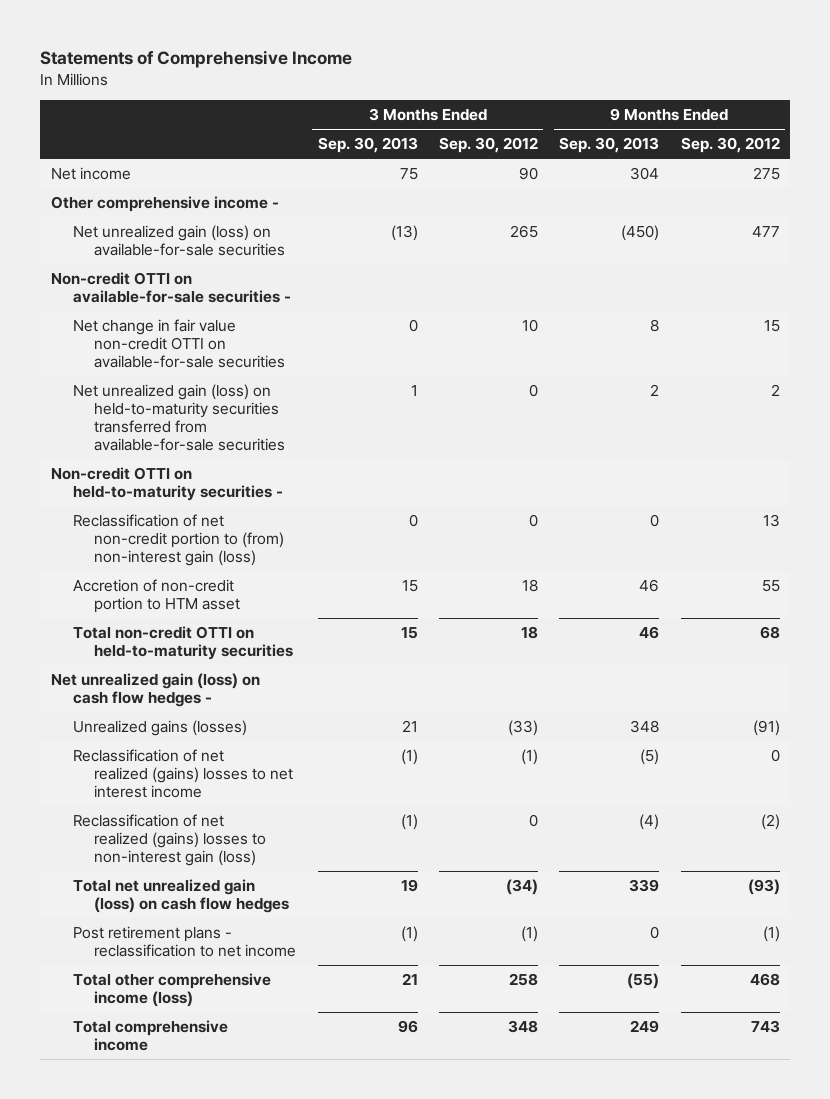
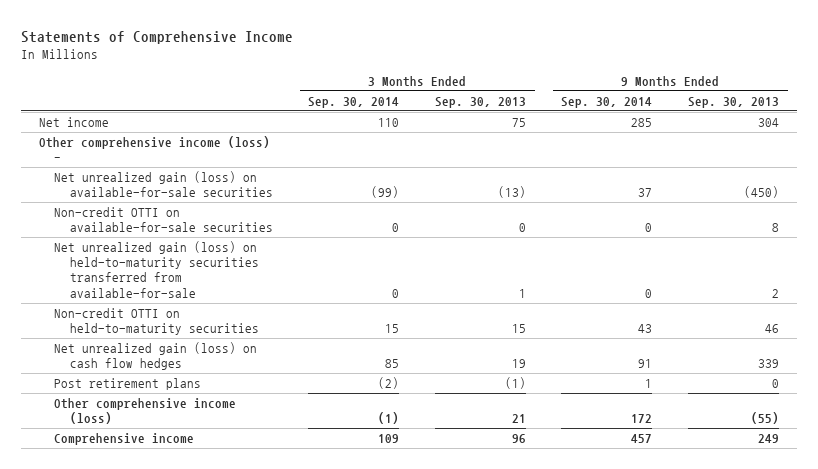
[438,137,538,154] Sep. 30, 2012 -> none
[680,137,780,154] Sep. 30, 2012 -> none
none -> [308,96,400,108] Sep. 30, 2014
none -> [561,96,653,108] Sep. 30, 2014
[50,196,279,213] Other comprehensive income - -> [38,136,270,162] Other comprehensive income (loss) -
[50,272,291,304] Non-credit OTTI on available-for-sale securities - -> none
[50,467,283,502] Non-credit OTTI on held-to-maturity securities - -> none
[72,514,285,567] Reclassification of net non-credit portion to (from) non-interest gain (loss) -> none
[72,579,241,614] Accretion of non-credit portion to HTM asset -> none
[50,673,260,708] Net unrealized gain (loss) on cash flow hedges - -> none
[72,720,247,737] Unrealized gains (losses) -> none
[72,749,294,799] Reclassification of net realized (gains) losses to net interest income -> none
[72,814,267,867] Reclassification of net realized (gains) losses to non-interest gain (loss) -> none
[72,319,286,369] Net change in fair value non-credit OTTI on available-for-sale securities -> [54,207,273,233] Non-credit OTTI on available-for-sale securities
[72,384,286,452] Net unrealized gain (loss) on held-to-maturity securities transferred from available-for-sale securities -> [54,241,259,298] Net unrealized gain (loss) on held-to-maturity securities transferred from available-for-sale
[72,626,294,661] Total non-credit OTTI on held-to-maturity securities -> [54,308,259,336] Non-credit OTTI on held-to-maturity securities
[72,879,290,914] Total net unrealized gain (loss) on cash flow hedges -> [54,342,258,371] Net unrealized gain (loss) on cash flow hedges
[72,926,297,958] Post retirement plans - reclassification to net income -> [54,378,202,391] Post retirement plans
[72,973,271,1008] Total other comprehensive income (loss) -> [54,398,237,425] Other comprehensive income (loss)
[72,1020,228,1052] Total comprehensive income -> [54,433,195,446] Comprehensive income

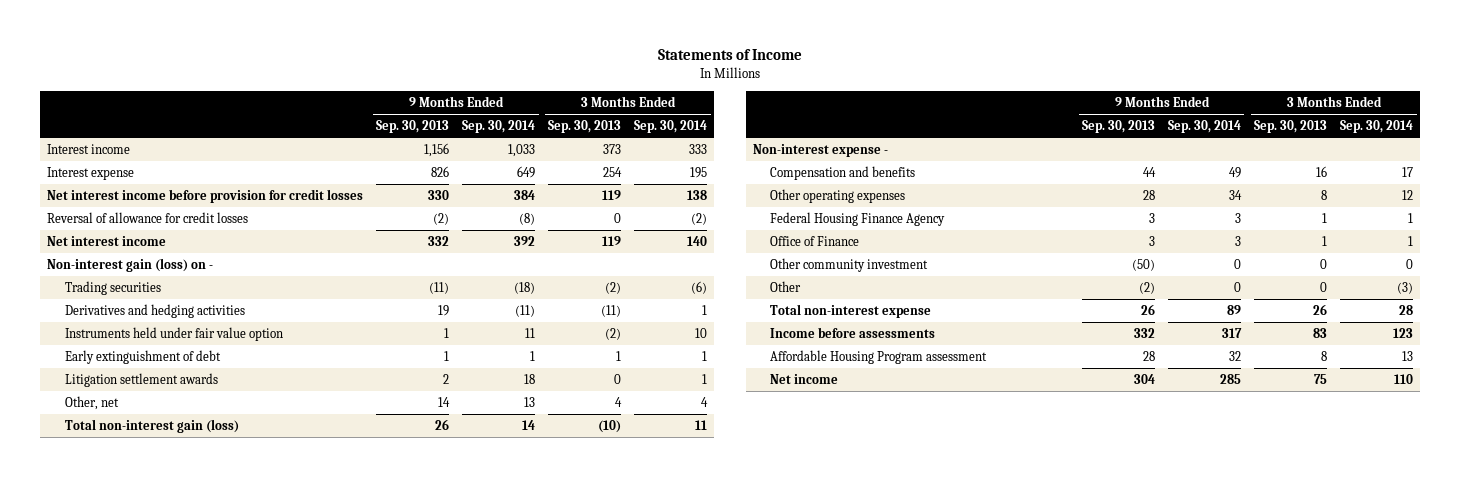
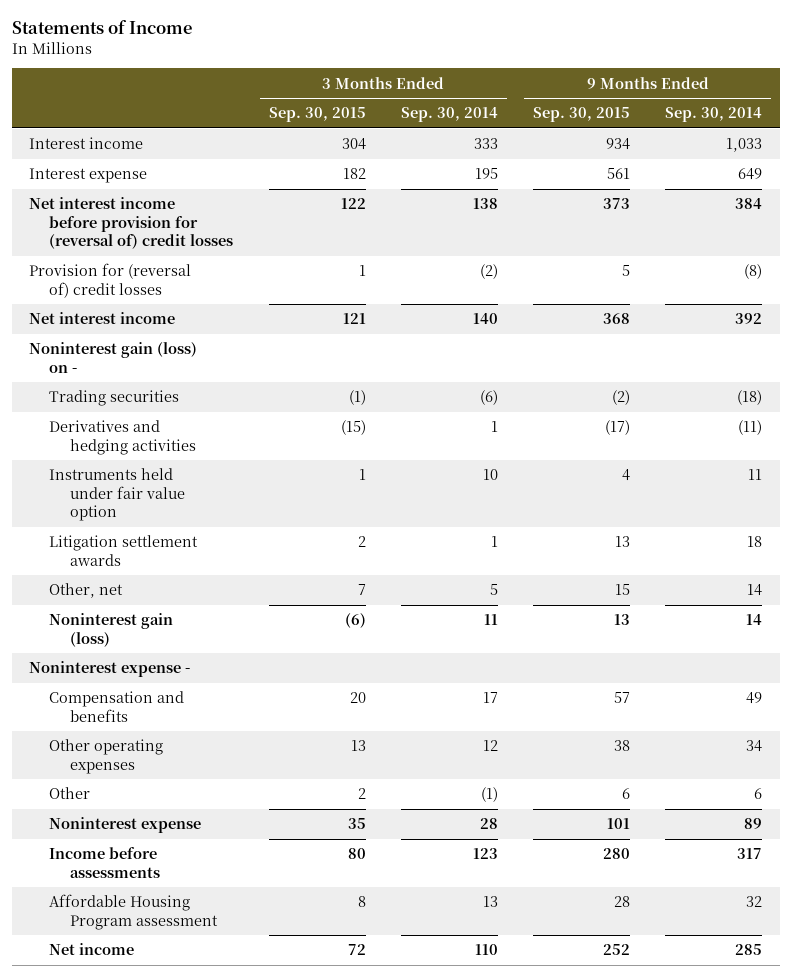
[376,120,450,134] Sep. 30, 2013 -> none
[548,120,622,134] Sep. 30, 2013 -> none
none -> [268,107,366,123] Sep. 30, 2015
none -> [533,107,631,123] Sep. 30, 2015
[46,189,363,204] Net interest income before provision for credit losses -> [29,197,234,250] Net interest income before provision for (reversal of) credit losses
[46,212,248,224] Reversal of allowance for credit losses -> [29,263,192,298] Provision for (reversal of) credit losses
[46,258,213,273] Non-interest gain (loss) on - -> [29,342,198,373] Noninterest gain (loss) on -
[64,350,221,365] Early extinguishment of debt -> none
[524,397,536,408] 13 -> [747,584,763,597] 14
[701,397,709,408] 4 -> [489,584,498,596] 5
[64,419,239,434] Total non-interest gain (loss) -> [49,613,174,647] Noninterest gain (loss)
[752,144,888,158] Non-interest expense - -> [29,661,191,678] Noninterest expense -
[770,212,946,227] Federal Housing Finance Agency -> none
[770,236,860,247] Office of Finance -> none
[770,258,929,273] Other community investment -> none
[1234,282,1242,293] 0 -> [754,788,763,800] 6
[1397,282,1414,295] (3) -> [480,787,498,803] (1)
[770,304,932,319] Total non-interest expense -> [49,817,202,834] Noninterest expense

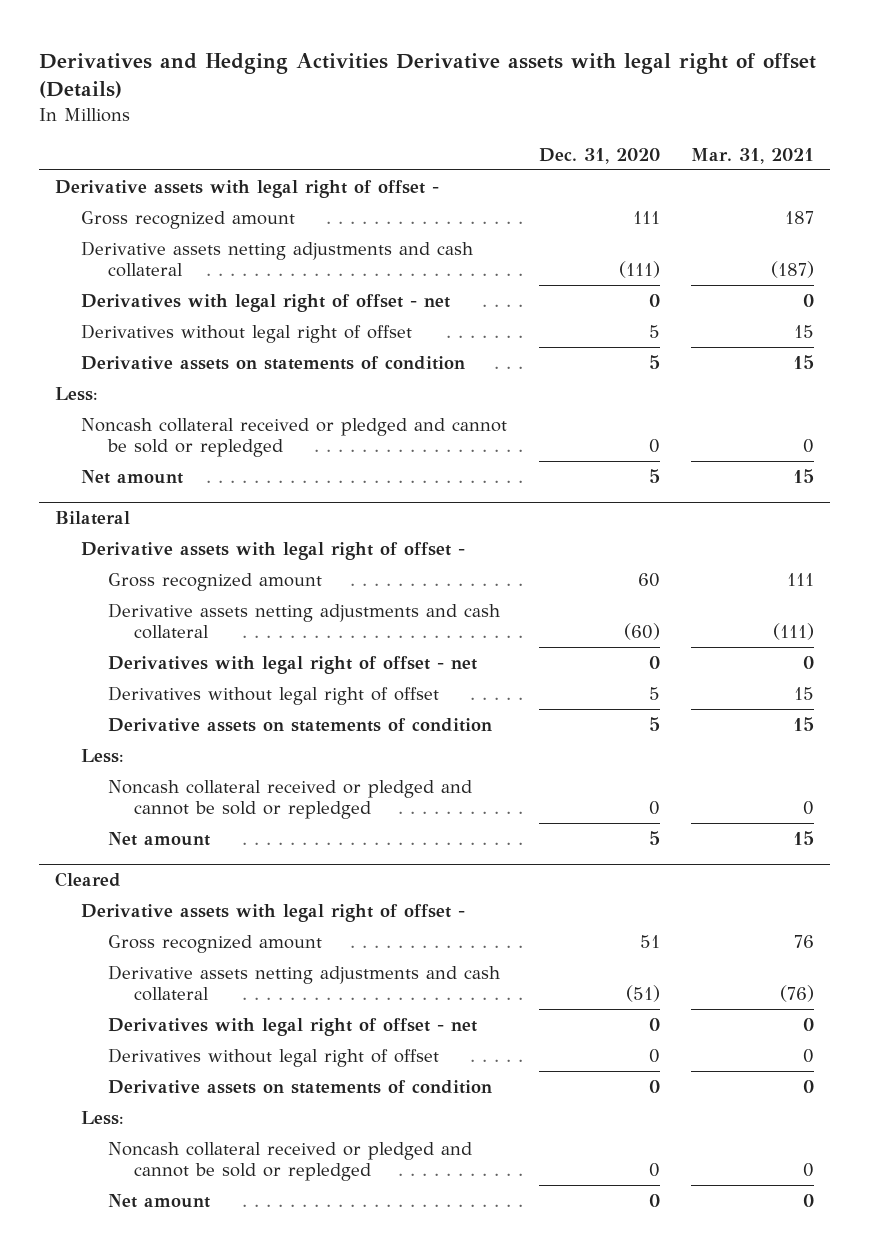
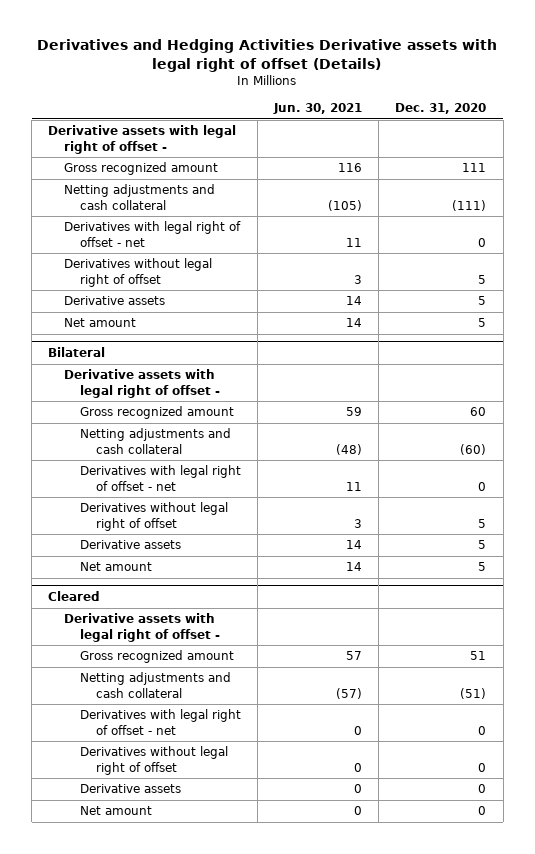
[690,147,814,164] Mar. 31, 2021 -> none
none -> [273,103,363,115] Jun. 30, 2021
[81,240,474,278] Derivative assets netting adjustments and cash collateral -> [64,184,216,210] Netting adjustments and cash collateral
[54,386,98,401] Less: -> none
[81,417,508,458] Noncash collateral received or pledged and cannot be sold or repledged -> none
[81,355,466,370] Derivative assets on statements of condition -> [64,296,166,306] Derivative assets
[107,602,500,640] Derivative assets netting adjustments and cash collateral -> [79,428,231,454] Netting adjustments and cash collateral
[81,748,125,763] Less: -> none
[107,779,472,820] Noncash collateral received or pledged and cannot be sold or repledged -> none
[107,717,492,732] Derivative assets on statements of condition -> [79,540,181,550] Derivative assets
[107,964,500,1002] Derivative assets netting adjustments and cash collateral -> [79,672,231,698] Netting adjustments and cash collateral
[81,1110,125,1125] Less: -> none
[107,1141,472,1182] Noncash collateral received or pledged and cannot be sold or repledged -> none
[107,1079,492,1094] Derivative assets on statements of condition -> [79,784,181,794] Derivative assets

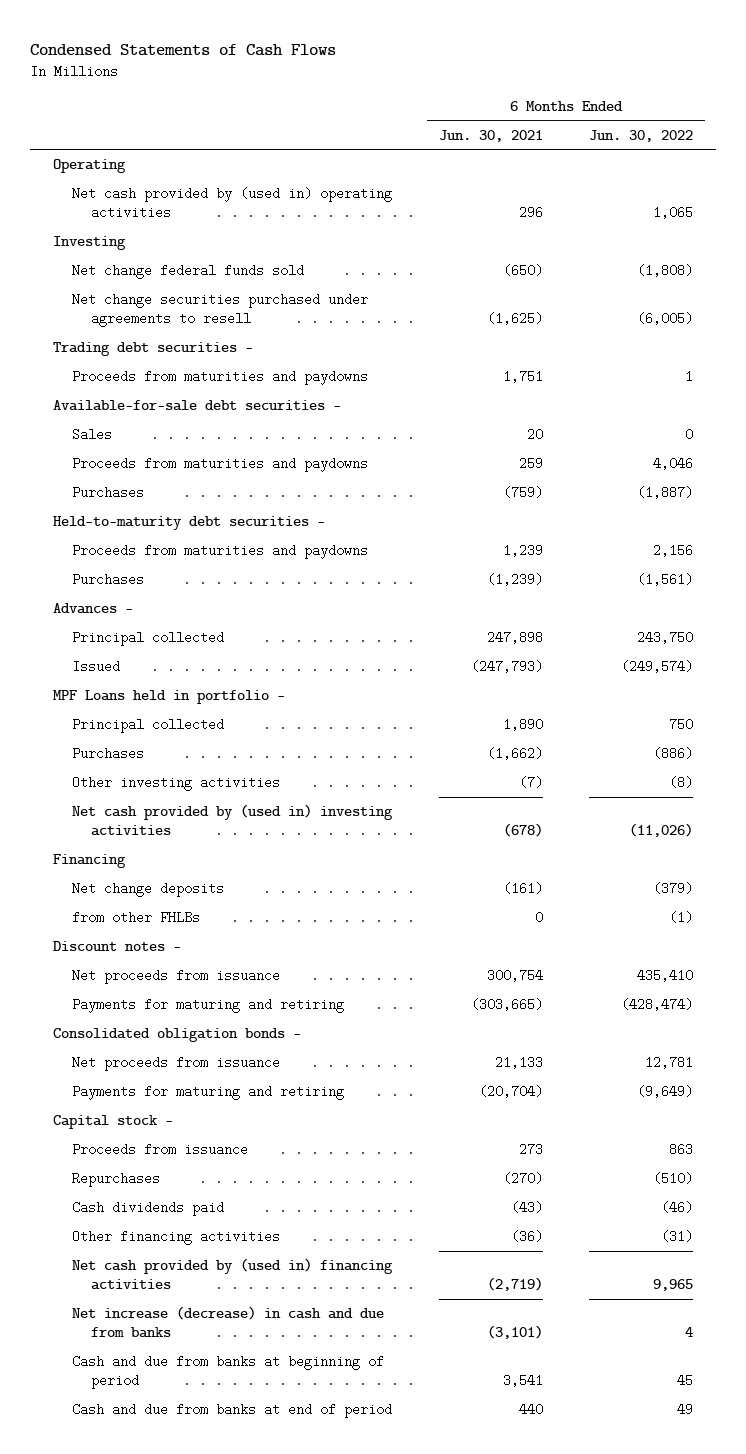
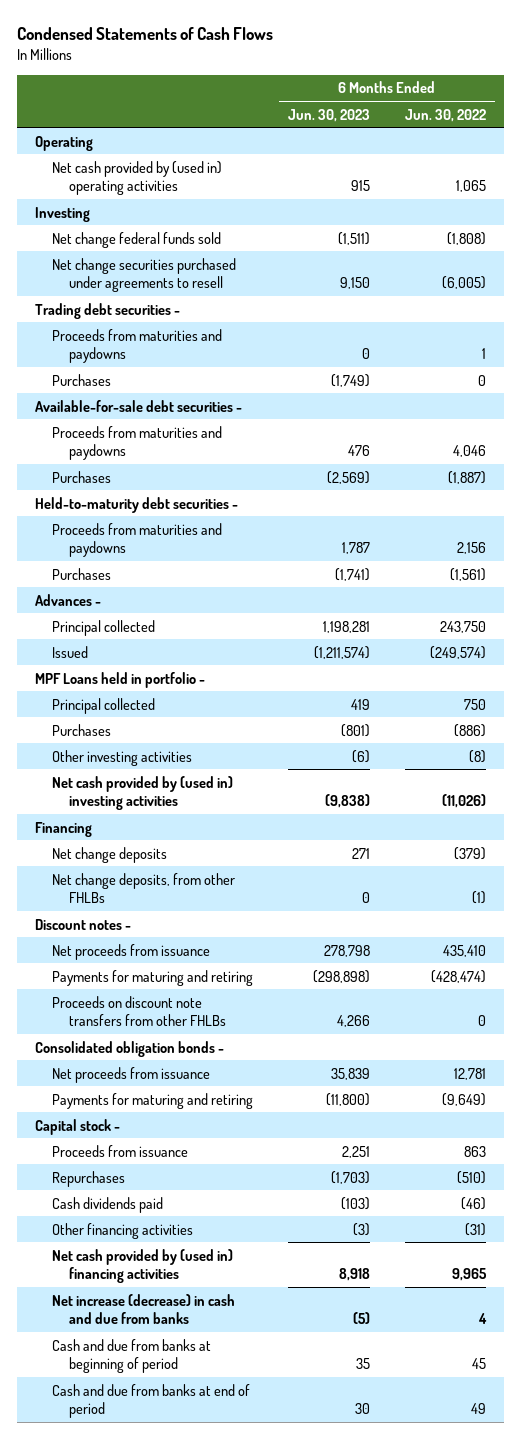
[438,129,543,142] Jun. 30, 2021 -> none
none -> [287,108,370,122] Jun. 30, 2023
none -> [51,373,111,386] Purchases
[72,428,113,442] Sales -> none
[72,911,201,925] from other FHLBs -> [51,872,235,904] Net change deposits, from other FHLBs
none -> [51,995,227,1027] Proceeds on discount note transfers from other FHLBs

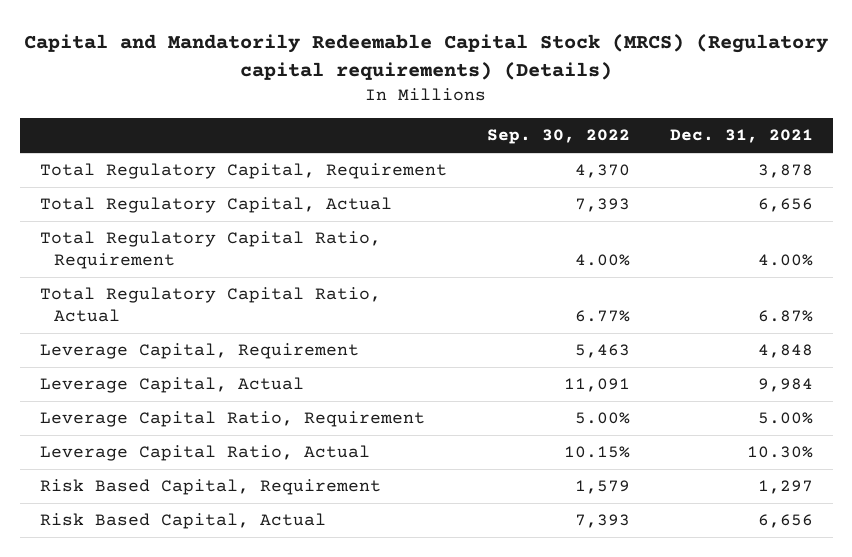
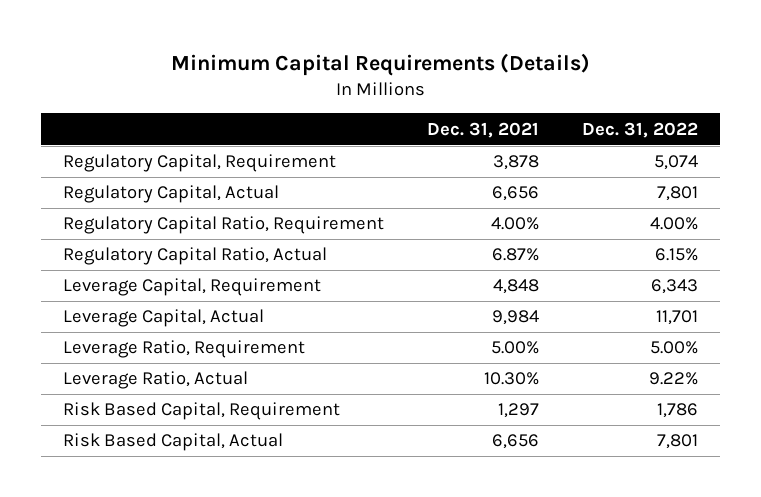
[24,33,829,80] Capital and Mandatorily Redeemable Capital Stock (MRCS) (Regulatory capital requirements) (Details) -> [170,52,590,76] Minimum Capital Requirements (Details)
[486,129,630,145] Sep. 30, 2022 -> none
none -> [582,121,699,138] Dec. 31, 2022
[39,163,447,180] Total Regulatory Capital, Requirement -> [62,154,336,173] Regulatory Capital, Requirement
[39,197,392,214] Total Regulatory Capital, Actual -> [62,185,279,204] Regulatory Capital, Actual
[39,231,381,270] Total Regulatory Capital Ratio, Requirement -> [62,216,384,235] Regulatory Capital Ratio, Requirement
[39,287,381,323] Total Regulatory Capital Ratio, Actual -> [62,247,327,266] Regulatory Capital Ratio, Actual
[39,411,425,428] Leverage Capital Ratio, Requirement -> [62,340,305,359] Leverage Ratio, Requirement
[39,445,370,462] Leverage Capital Ratio, Actual -> [62,371,248,390] Leverage Ratio, Actual

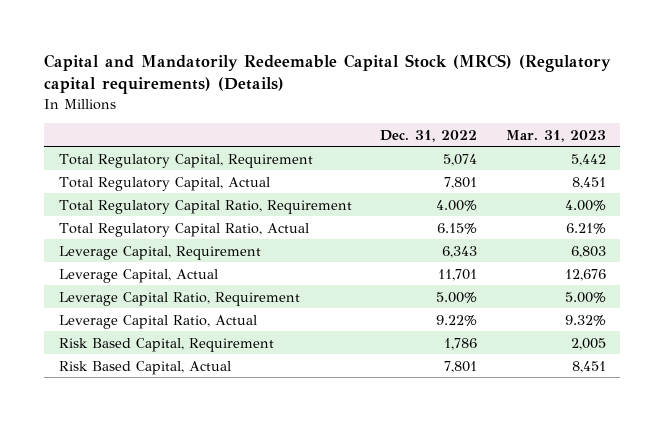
[170,52,590,76] Minimum Capital Requirements (Details) -> [44,53,612,95] Capital and Mandatorily Redeemable Capital Stock (MRCS) (Regulatory capital requirements) (Details)
[427,121,540,138] Dec. 31, 2021 -> none
none -> [506,129,607,142] Mar. 31, 2023
[62,154,336,173] Regulatory Capital, Requirement -> [58,153,313,168] Total Regulatory Capital, Requirement
[62,185,279,204] Regulatory Capital, Actual -> [58,176,270,191] Total Regulatory Capital, Actual
[62,216,384,235] Regulatory Capital Ratio, Requirement -> [58,199,352,214] Total Regulatory Capital Ratio, Requirement
[62,247,327,266] Regulatory Capital Ratio, Actual -> [58,222,309,237] Total Regulatory Capital Ratio, Actual
[62,340,305,359] Leverage Ratio, Requirement -> [58,291,300,306] Leverage Capital Ratio, Requirement
[62,371,248,390] Leverage Ratio, Actual -> [58,314,257,329] Leverage Capital Ratio, Actual

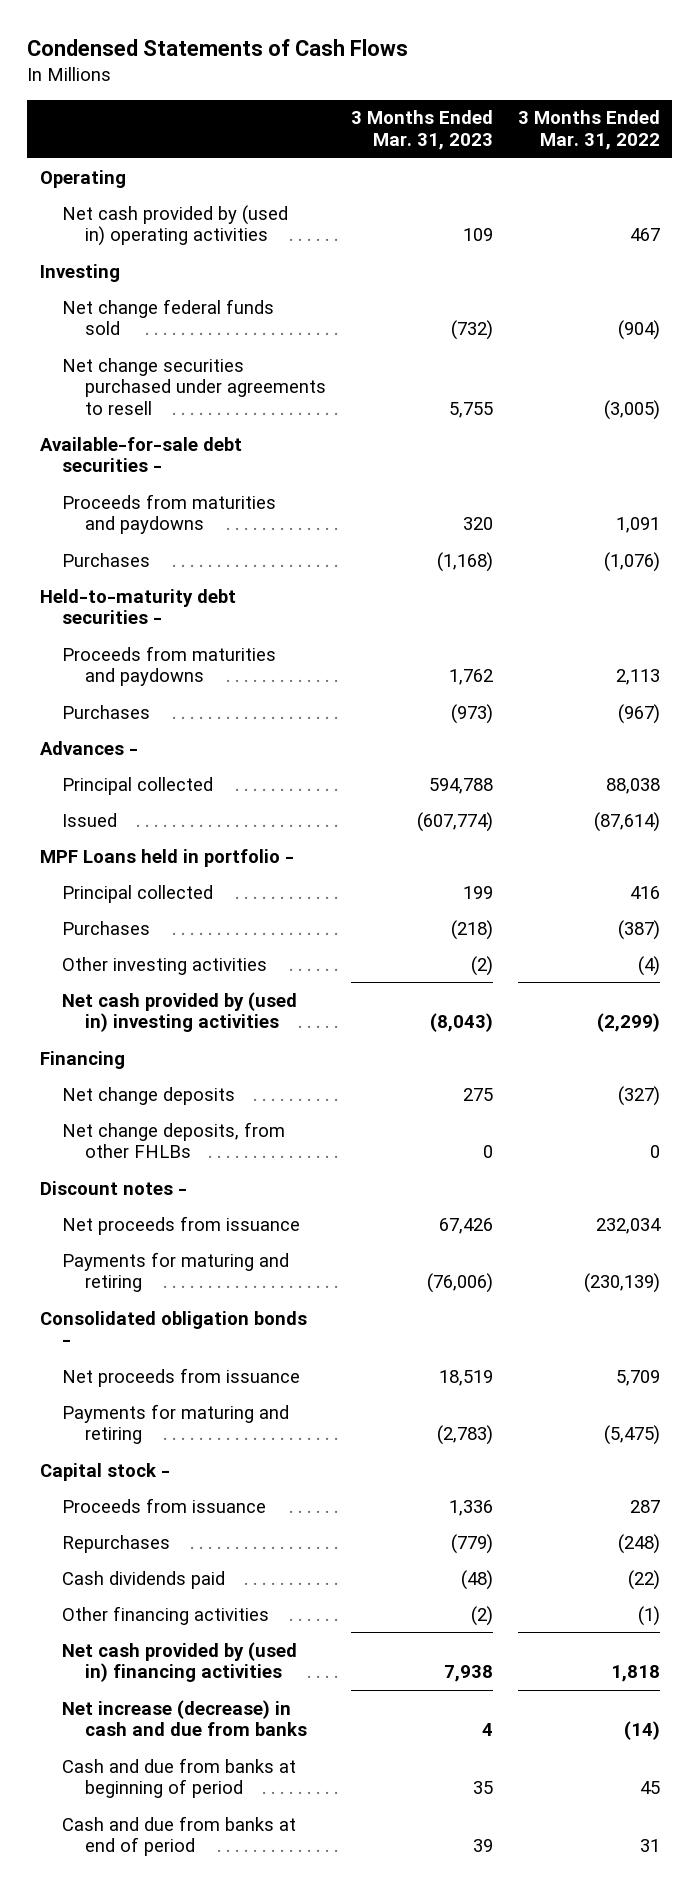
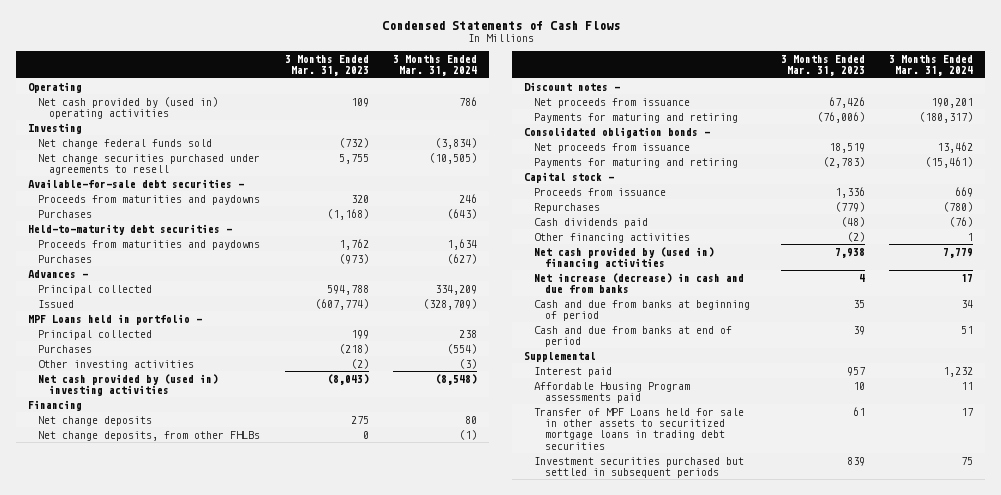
[517,110,660,151] 3 Months Ended Mar. 31, 2022 -> none
none -> [393,55,478,77] 3 Months Ended Mar. 31, 2024
none -> [524,351,597,362] Supplemental
none -> [534,366,613,377] Interest paid
none -> [534,381,691,404] Affordable Housing Program assessments paid
none -> [534,407,745,450] Transfer of MPF Loans held for sale in other assets to securitized mortgage loans in trading debt securities
none -> [534,456,745,479] Investment securities purchased but settled in subsequent periods

